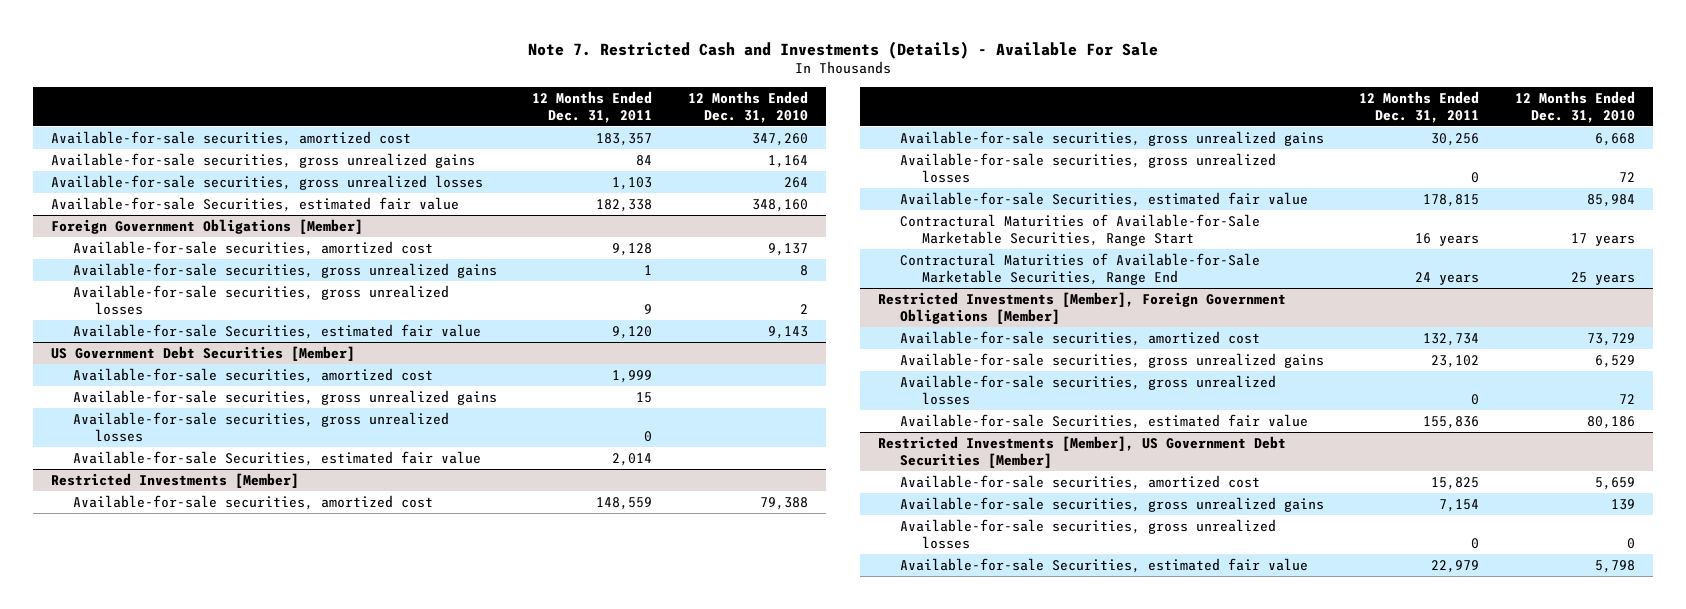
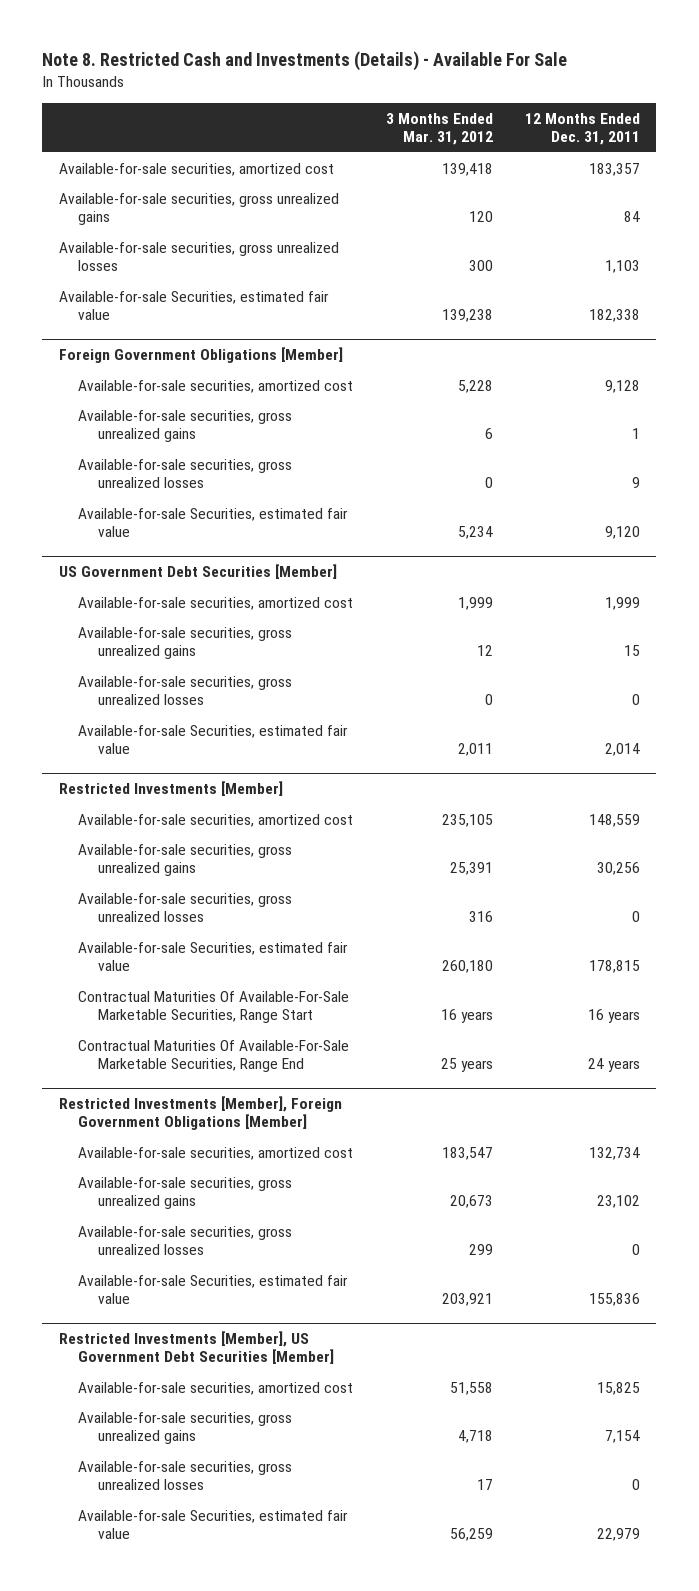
[527,40,1158,59] Note 7. Restricted Cash and Investments (Details) - Available For Sale -> [42,51,568,72] Note 8. Restricted Cash and Investments (Details) - Available For Sale
[687,90,808,123] 12 Months Ended Dec. 31, 2010 -> none
none -> [385,112,493,146] 3 Months Ended Mar. 31, 2012
[899,213,1260,246] Contractural Maturities of Available-for-Sale Marketable Securities, Range Start -> [78,990,350,1024] Contractual Maturities Of Available-For-Sale Marketable Securities, Range Start
[899,252,1260,285] Contractural Maturities of Available-for-Sale Marketable Securities, Range End -> [78,1039,350,1073] Contractual Maturities Of Available-For-Sale Marketable Securities, Range End

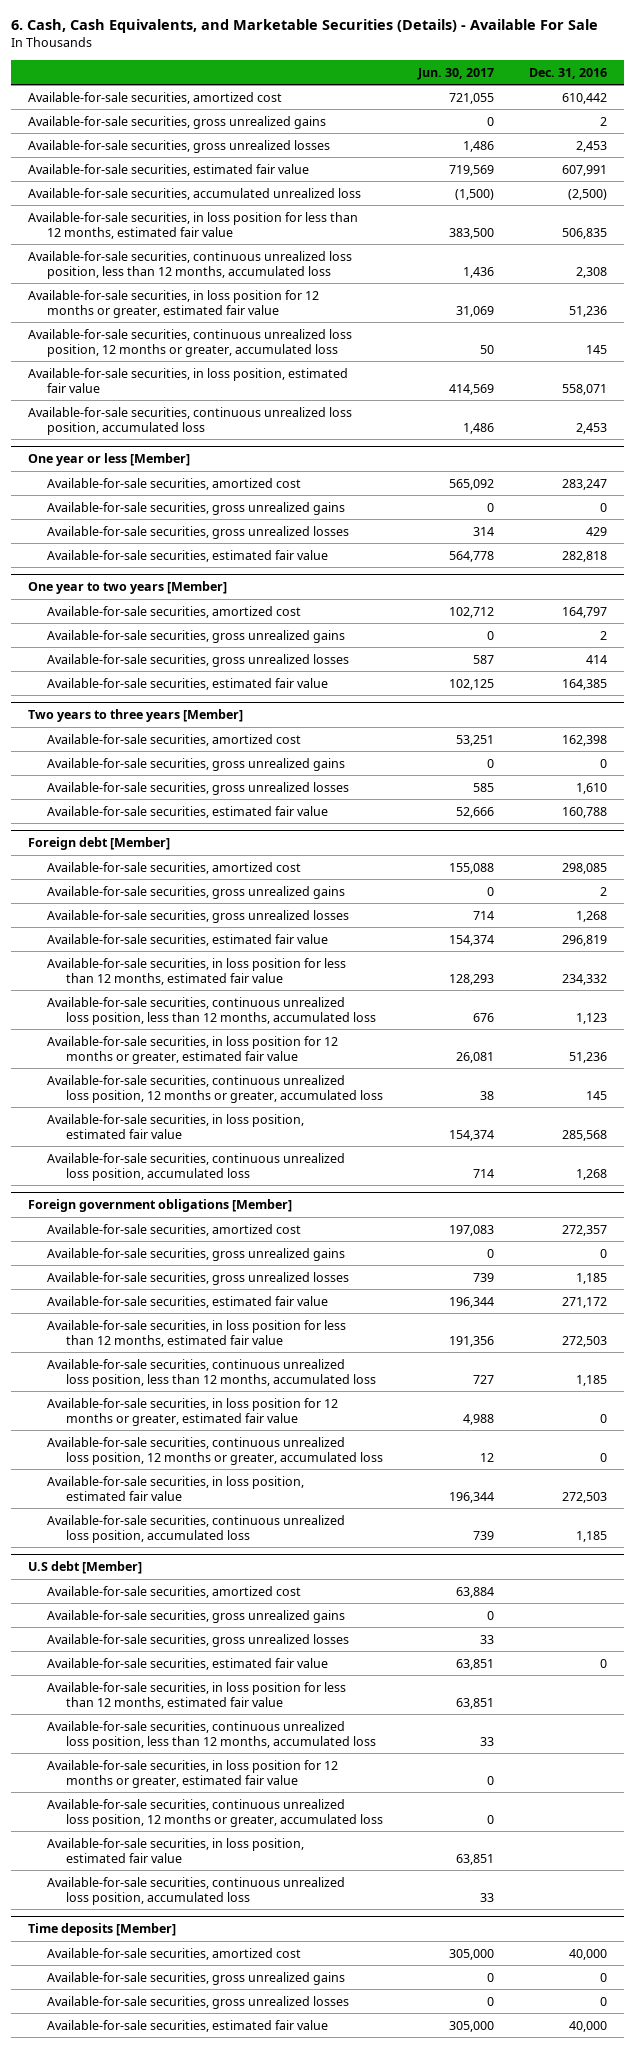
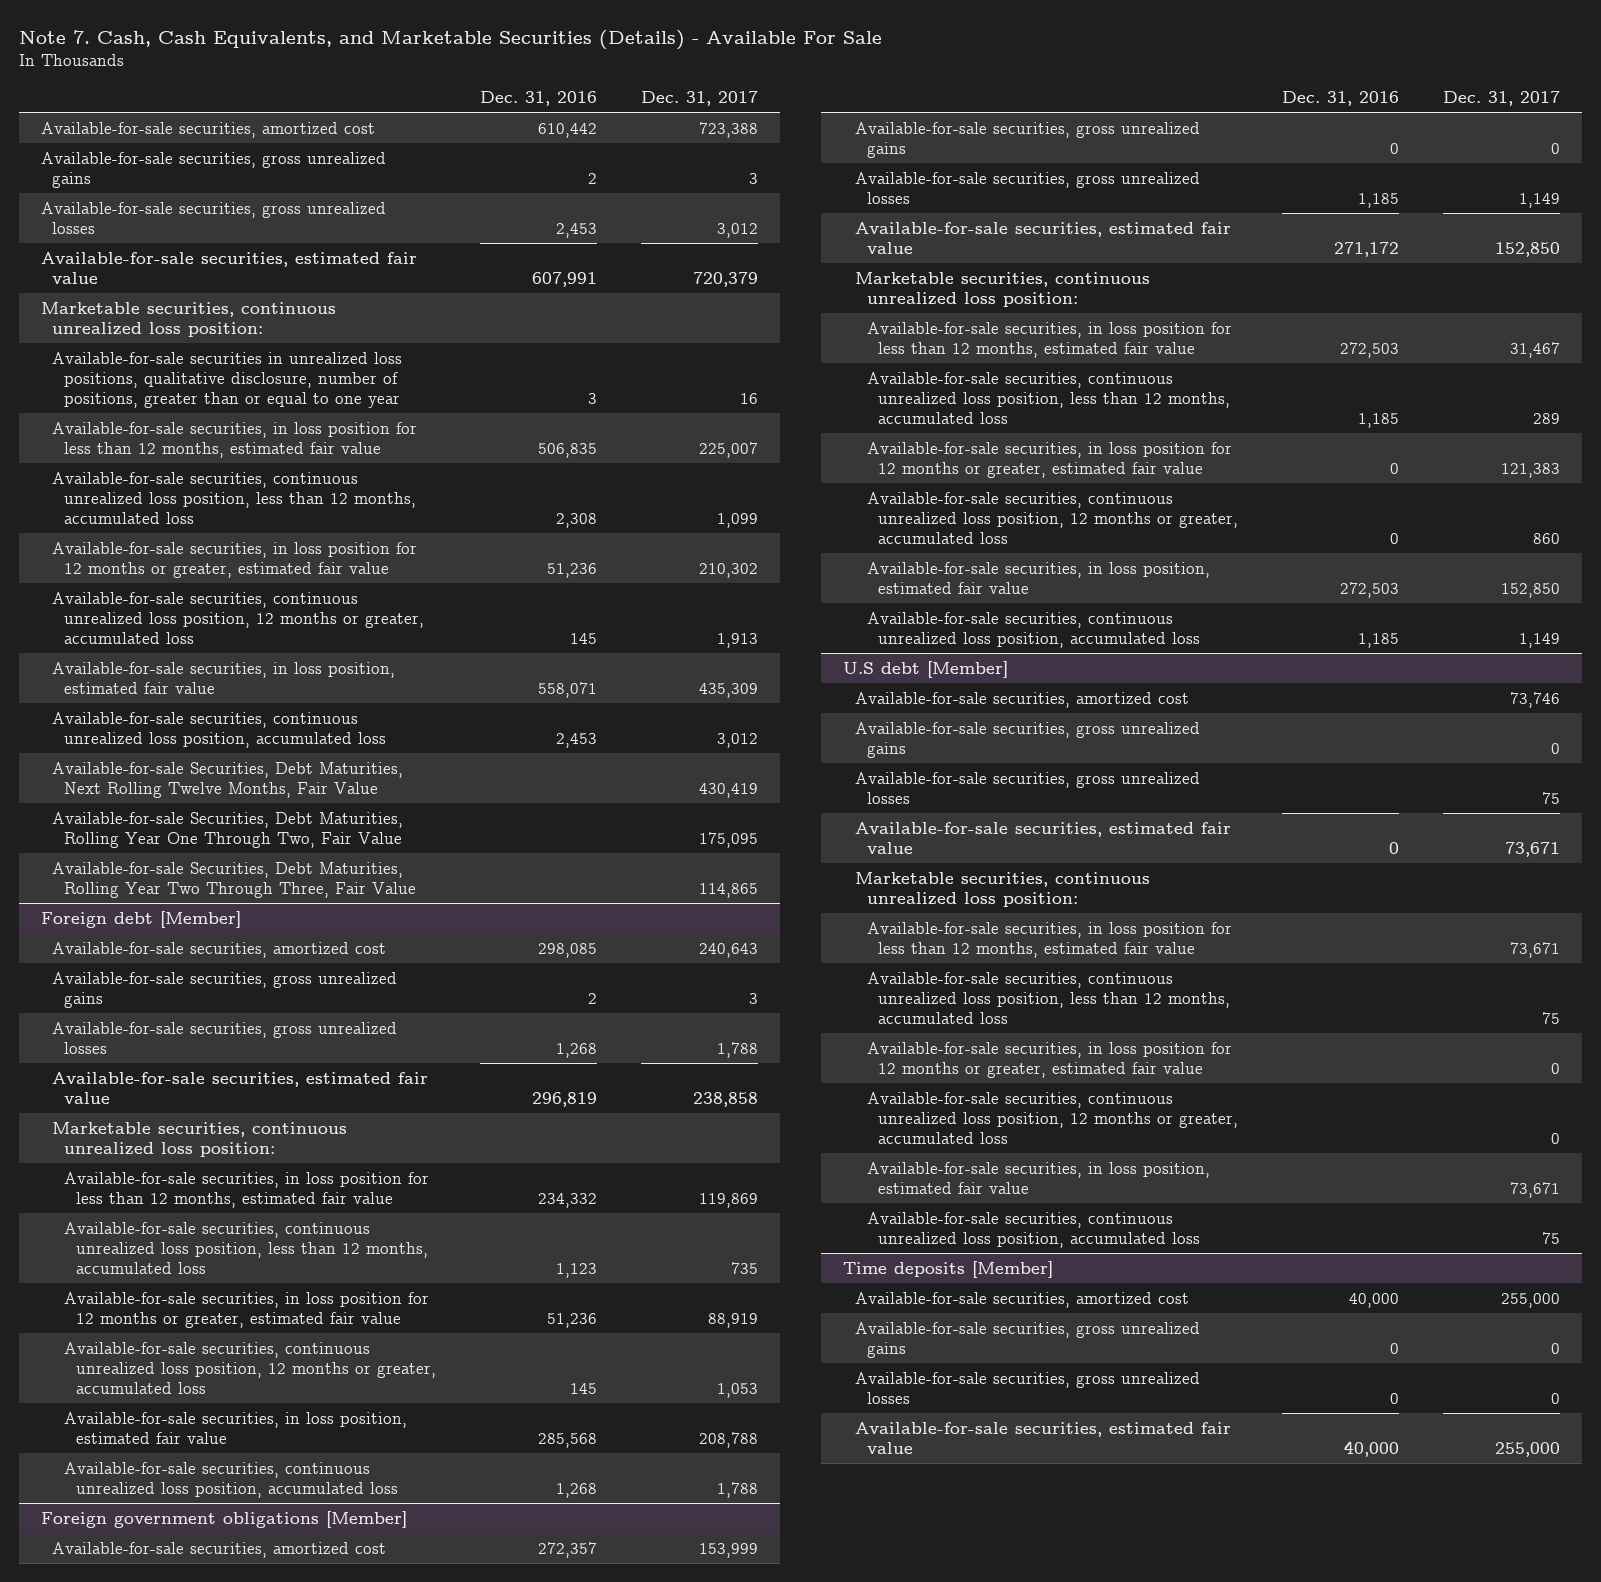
[10,19,598,34] 6. Cash, Cash Equivalents, and Marketable Securities (Details) - Available For Sale -> [18,30,882,51] Note 7. Cash, Cash Equivalents, and Marketable Securities (Details) - Available For Sale
[416,67,494,80] Jun. 30, 2017 -> none
none -> [640,91,758,107] Dec. 31, 2017
[28,187,362,200] Available-for-sale securities, accumulated unrealized loss -> none
none -> [40,301,336,337] Marketable securities, continuous unrealized loss position:
none -> [52,351,403,409] Available-for-sale securities in unrealized loss positions, qualitative disclosure, number of positions, greater than or equal to one year
[28,453,191,467] One year or less [Member] -> none
[46,477,301,490] Available-for-sale securities, amortized cost -> none
[46,501,345,515] Available-for-sale securities, gross unrealized gains -> none
[46,525,349,539] Available-for-sale securities, gross unrealized losses -> none
[46,549,328,562] Available-for-sale securities, estimated fair value -> none
[28,581,228,595] One year to two years [Member] -> none
[46,605,301,618] Available-for-sale securities, amortized cost -> none
[46,629,345,643] Available-for-sale securities, gross unrealized gains -> none
[46,653,349,667] Available-for-sale securities, gross unrealized losses -> none
[46,677,328,690] Available-for-sale securities, estimated fair value -> none
[28,709,244,723] Two years to three years [Member] -> none
[46,733,301,746] Available-for-sale securities, amortized cost -> none
[46,757,345,771] Available-for-sale securities, gross unrealized gains -> none
[46,781,349,795] Available-for-sale securities, gross unrealized losses -> none
[46,805,328,818] Available-for-sale securities, estimated fair value -> none
none -> [52,761,404,798] Available-for-sale Securities, Debt Maturities, Next Rolling Twelve Months, Fair Value
none -> [52,811,404,848] Available-for-sale Securities, Debt Maturities, Rolling Year One Through Two, Fair Value
none -> [52,861,417,898] Available-for-sale Securities, Debt Maturities, Rolling Year Two Through Three, Fair Value
none -> [52,1121,348,1157] Marketable securities, continuous unrealized loss position:
none -> [854,271,1150,307] Marketable securities, continuous unrealized loss position:
none -> [854,871,1150,907] Marketable securities, continuous unrealized loss position:

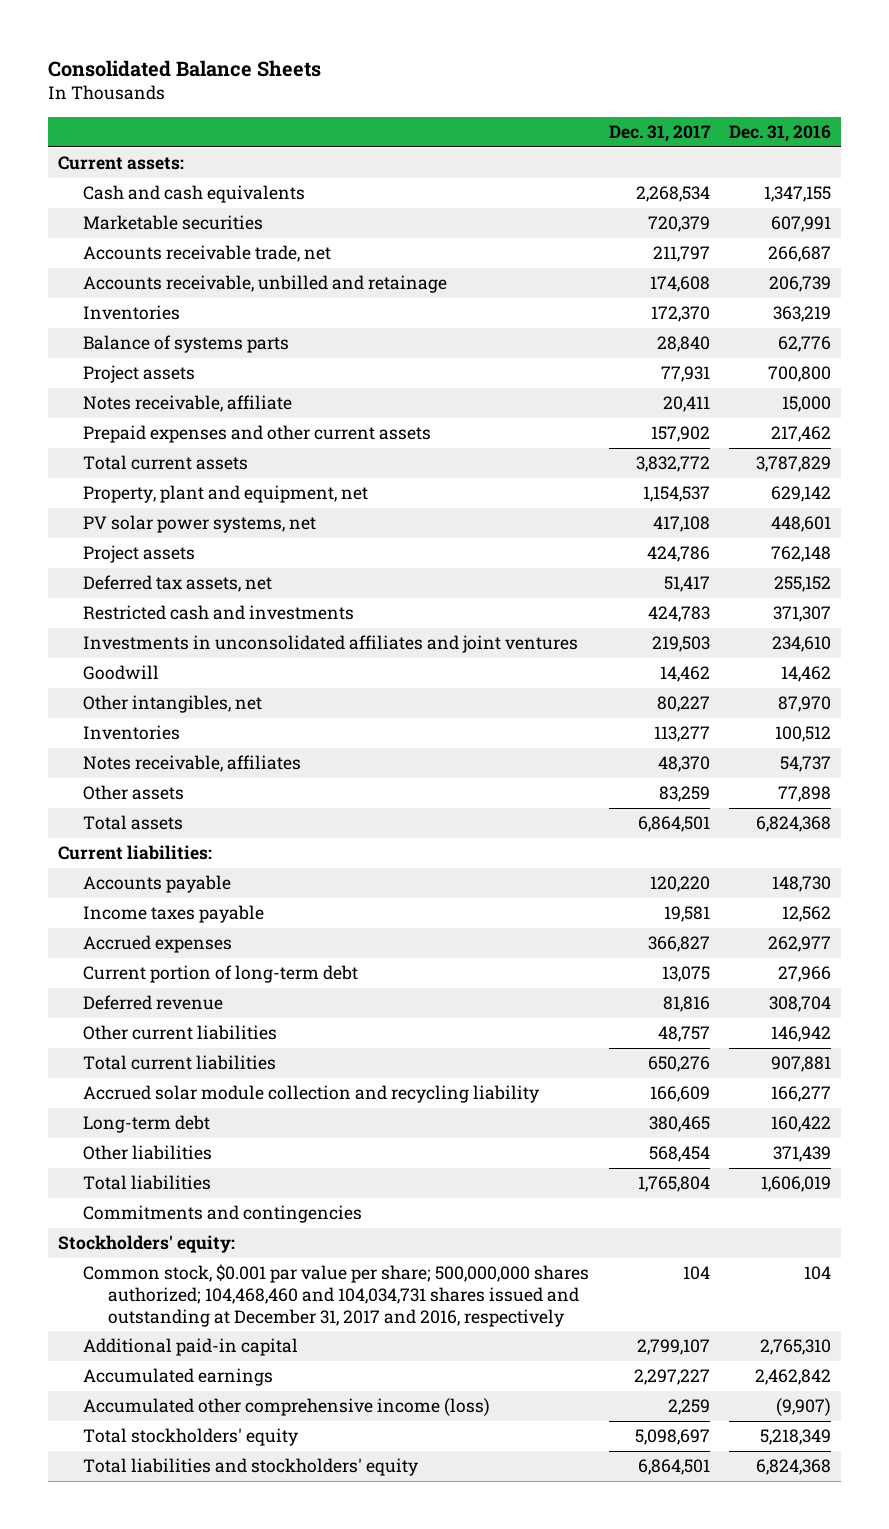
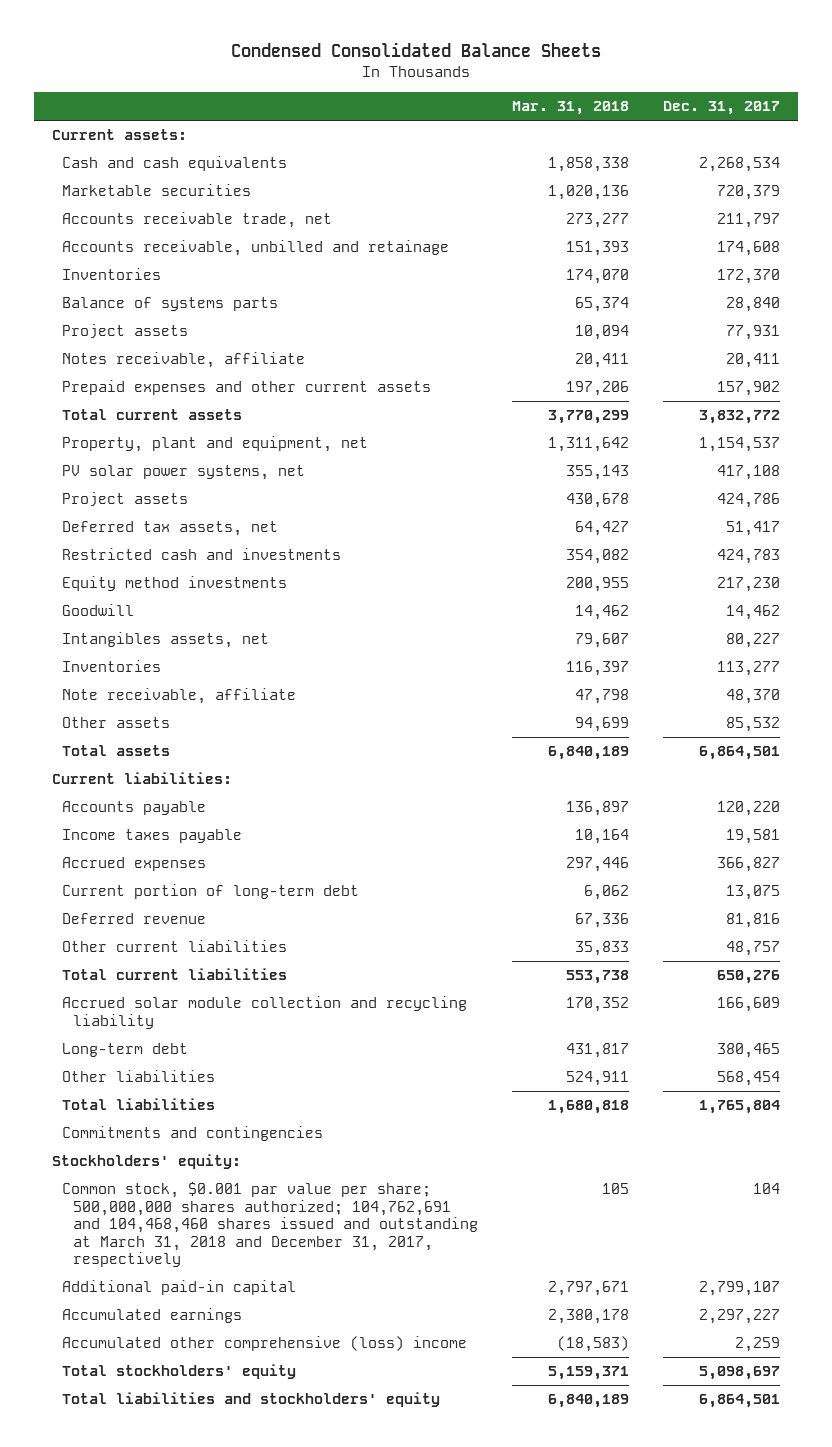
[48,59,322,77] Consolidated Balance Sheets -> [230,42,601,58] Condensed Consolidated Balance Sheets
[729,125,832,143] Dec. 31, 2016 -> none
none -> [512,101,630,116] Mar. 31, 2018
[83,635,579,654] Investments in unconsolidated affiliates and joint ventures -> none
none -> [62,576,288,592] Equity method investments
[83,695,263,714] Other intangibles, net -> [62,632,270,649] Intangibles assets, net
[83,755,302,773] Notes receivable, affiliates -> [62,688,297,705] Note receivable, affiliate
[658,786,710,803] 83,259 -> [726,717,781,733] 85,532
[83,1264,590,1327] Common stock, $0.001 par value per share; 500,000,000 shares authorized; 104,468,460 and 104,034,731 shares issued and outstanding at December 31, 2017 and 2016, respectively -> [62,1182,478,1268] Common stock, $0.001 par value per share; 500,000,000 shares authorized; 104,762,691 and 104,468,460 shares issued and outstanding at March 31, 2018 and December 31, 2017, respectively
[83,1398,491,1417] Accumulated other comprehensive income (loss) -> [62,1336,468,1352] Accumulated other comprehensive (loss) income

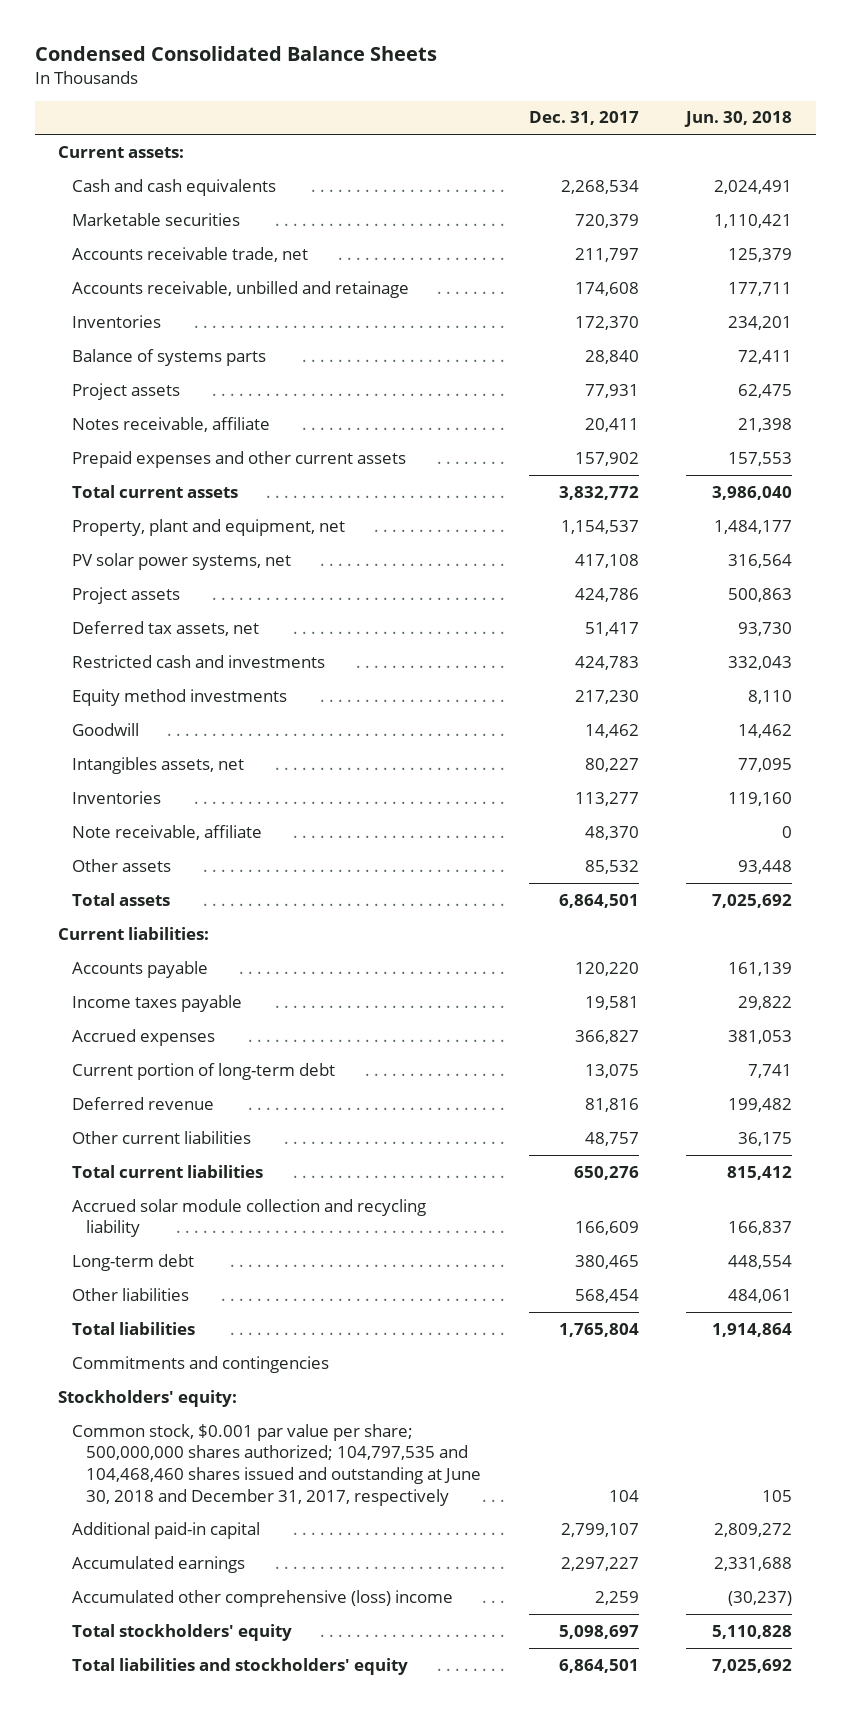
[512,101,630,116] Mar. 31, 2018 -> none
none -> [684,111,793,128] Jun. 30, 2018
[62,1182,478,1268] Common stock, $0.001 par value per share; 500,000,000 shares authorized; 104,762,691 and 104,468,460 shares issued and outstanding at March 31, 2018 and December 31, 2017, respectively -> [72,1423,482,1506] Common stock, $0.001 par value per share; 500,000,000 shares authorized; 104,797,535 and 104,468,460 shares issued and outstanding at June 30, 2018 and December 31, 2017, respectively

